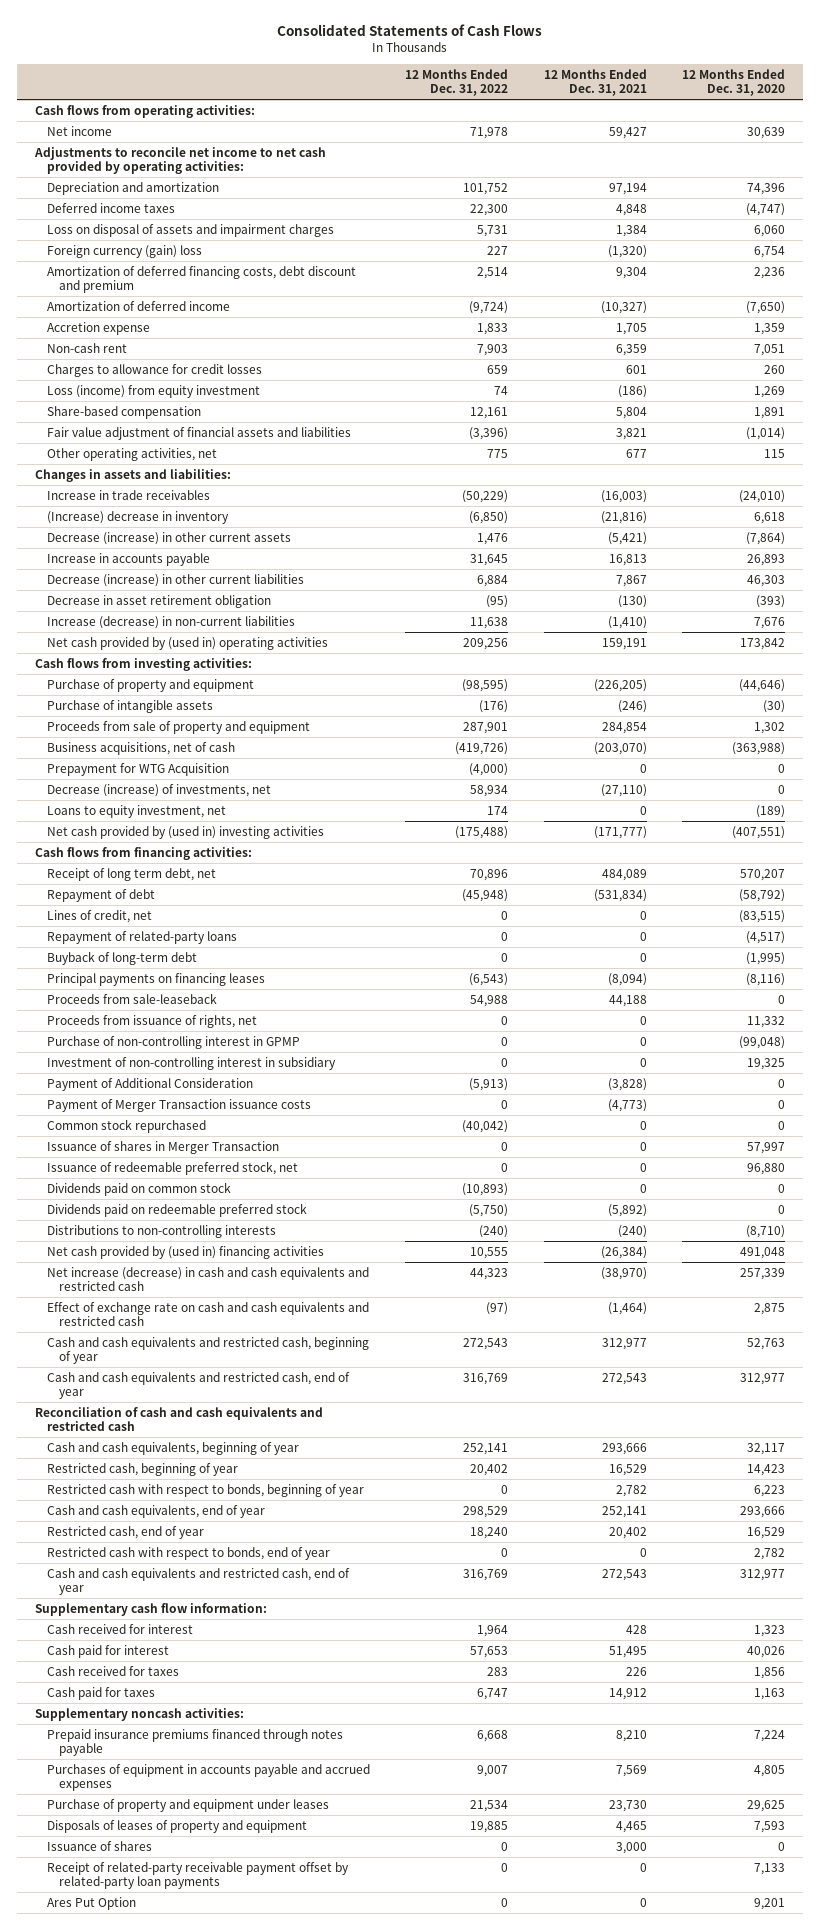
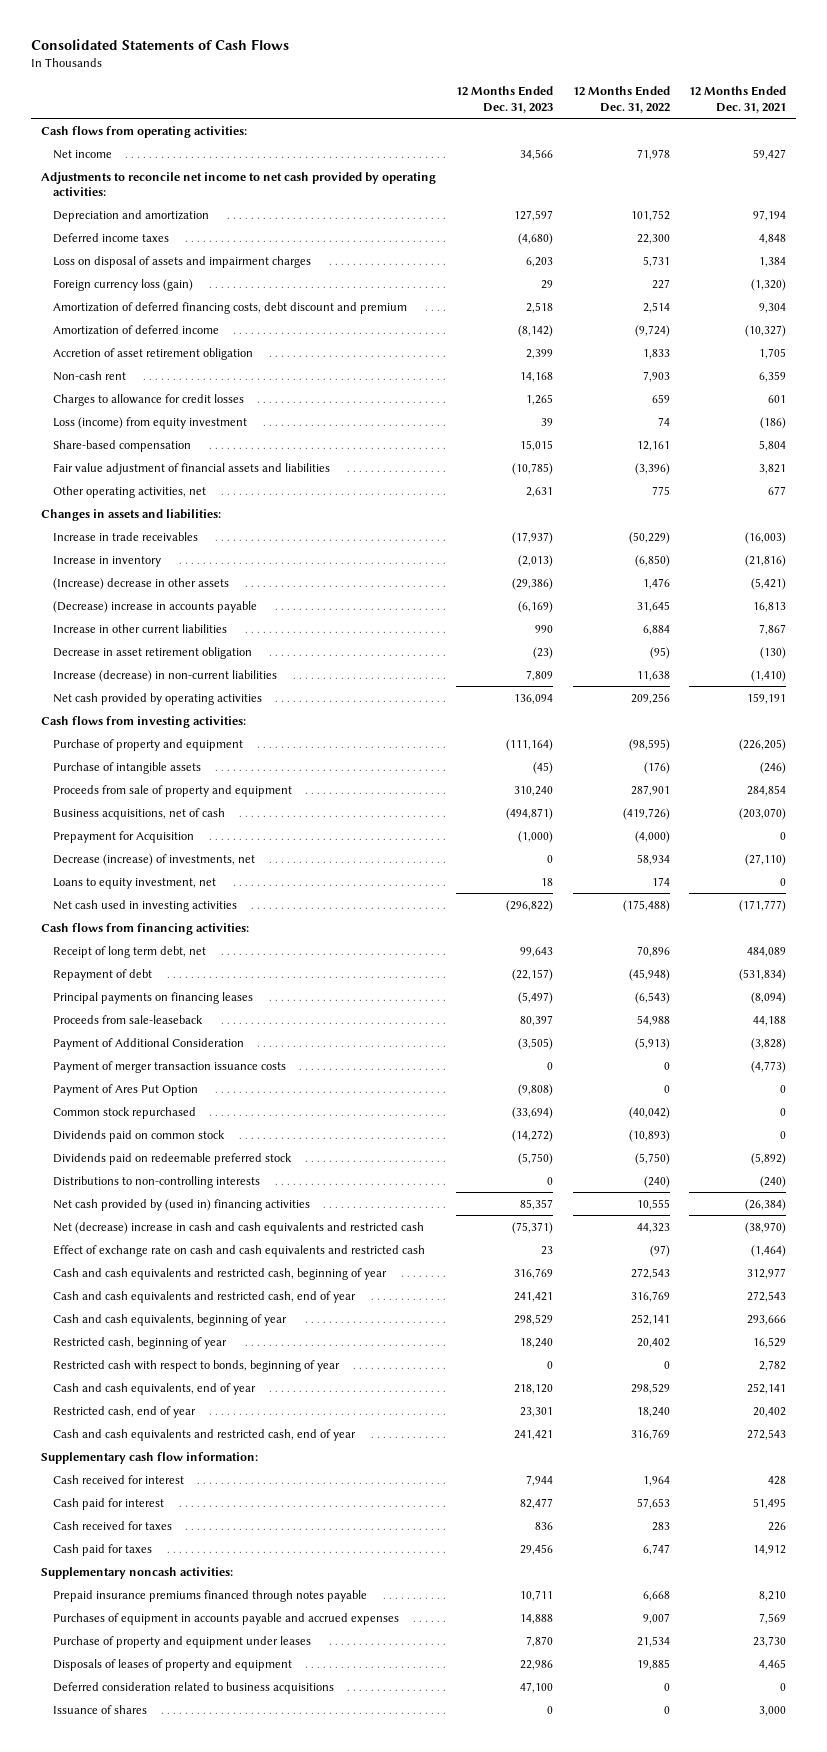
[681,68,785,97] 12 Months Ended Dec. 31, 2020 -> none
none -> [455,86,553,113] 12 Months Ended Dec. 31, 2023
[47,244,203,258] Foreign currency (gain) loss -> [52,278,193,291] Foreign currency loss (gain)
[47,321,151,335] Accretion expense -> [52,347,253,360] Accretion of asset retirement obligation
[47,510,230,524] (Increase) decrease in inventory -> [52,555,161,567] Increase in inventory
[47,531,292,545] Decrease (increase) in other current assets -> [52,577,229,590] (Increase) decrease in other assets
[47,552,211,566] Increase in accounts payable -> [52,600,257,613] (Decrease) increase in accounts payable
[47,573,305,587] Decrease (increase) in other current liabilities -> [52,623,227,633] Increase in other current liabilities
[47,636,329,650] Net cash provided by (used in) operating activities -> [52,692,262,705] Net cash provided by operating activities
[47,762,230,776] Prepayment for WTG Acquisition -> [52,830,194,843] Prepayment for Acquisition
[47,825,325,839] Net cash provided by (used in) investing activities -> [52,899,237,912] Net cash used in investing activities
[47,909,153,923] Lines of credit, net -> none
[47,930,238,944] Repayment of related-party loans -> none
[47,950,198,965] Buyback of long-term debt -> none
[47,1014,258,1028] Proceeds from issuance of rights, net -> none
[47,1035,301,1049] Purchase of non-controlling interest in GPMP -> none
[47,1056,337,1070] Investment of non-controlling interest in subsidiary -> none
[47,1098,312,1112] Payment of Merger Transaction issuance costs -> [52,1060,286,1073] Payment of merger transaction issuance costs
none -> [52,1083,198,1096] Payment of Ares Put Option
[47,1140,280,1154] Issuance of shares in Merger Transaction -> none
[47,1160,299,1175] Issuance of redeemable preferred stock, net -> none
[47,1266,370,1292] Net increase (decrease) in cash and cash equivalents and restricted cash -> [52,1221,424,1234] Net (decrease) increase in cash and cash equivalents and restricted cash
[35,1406,324,1432] Reconciliation of cash and cash equivalents and restricted cash -> none
[47,1546,331,1560] Restricted cash with respect to bonds, end of year -> none
none -> [52,1681,334,1694] Deferred consideration related to business acquisitions
[47,1861,350,1890] Receipt of related-party receivable payment offset by related-party loan payments -> none
[47,1896,137,1910] Ares Put Option -> none

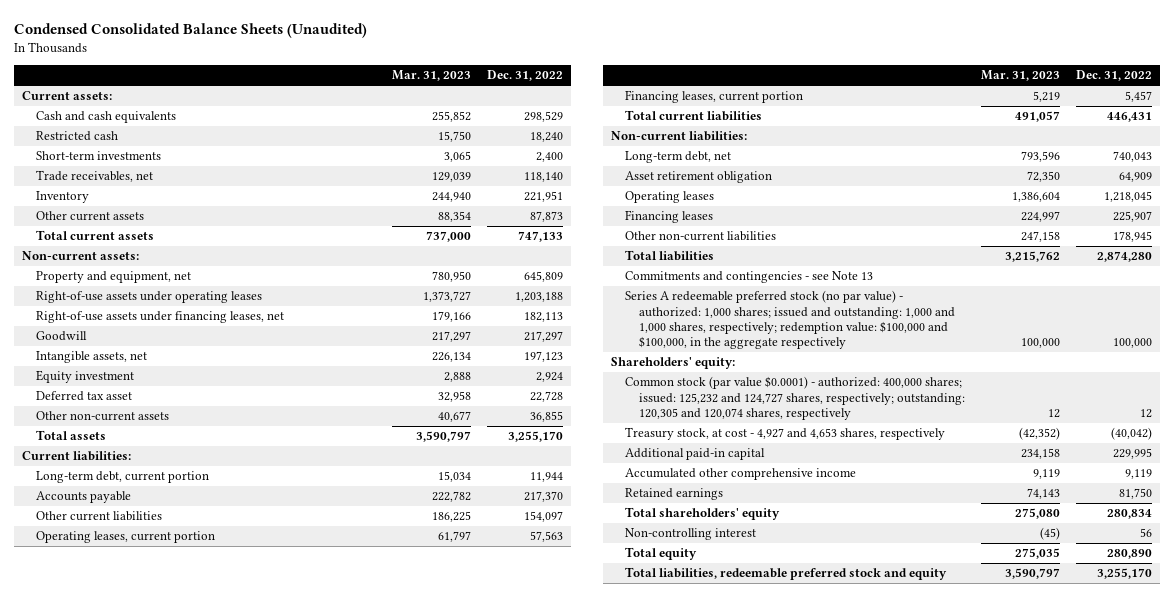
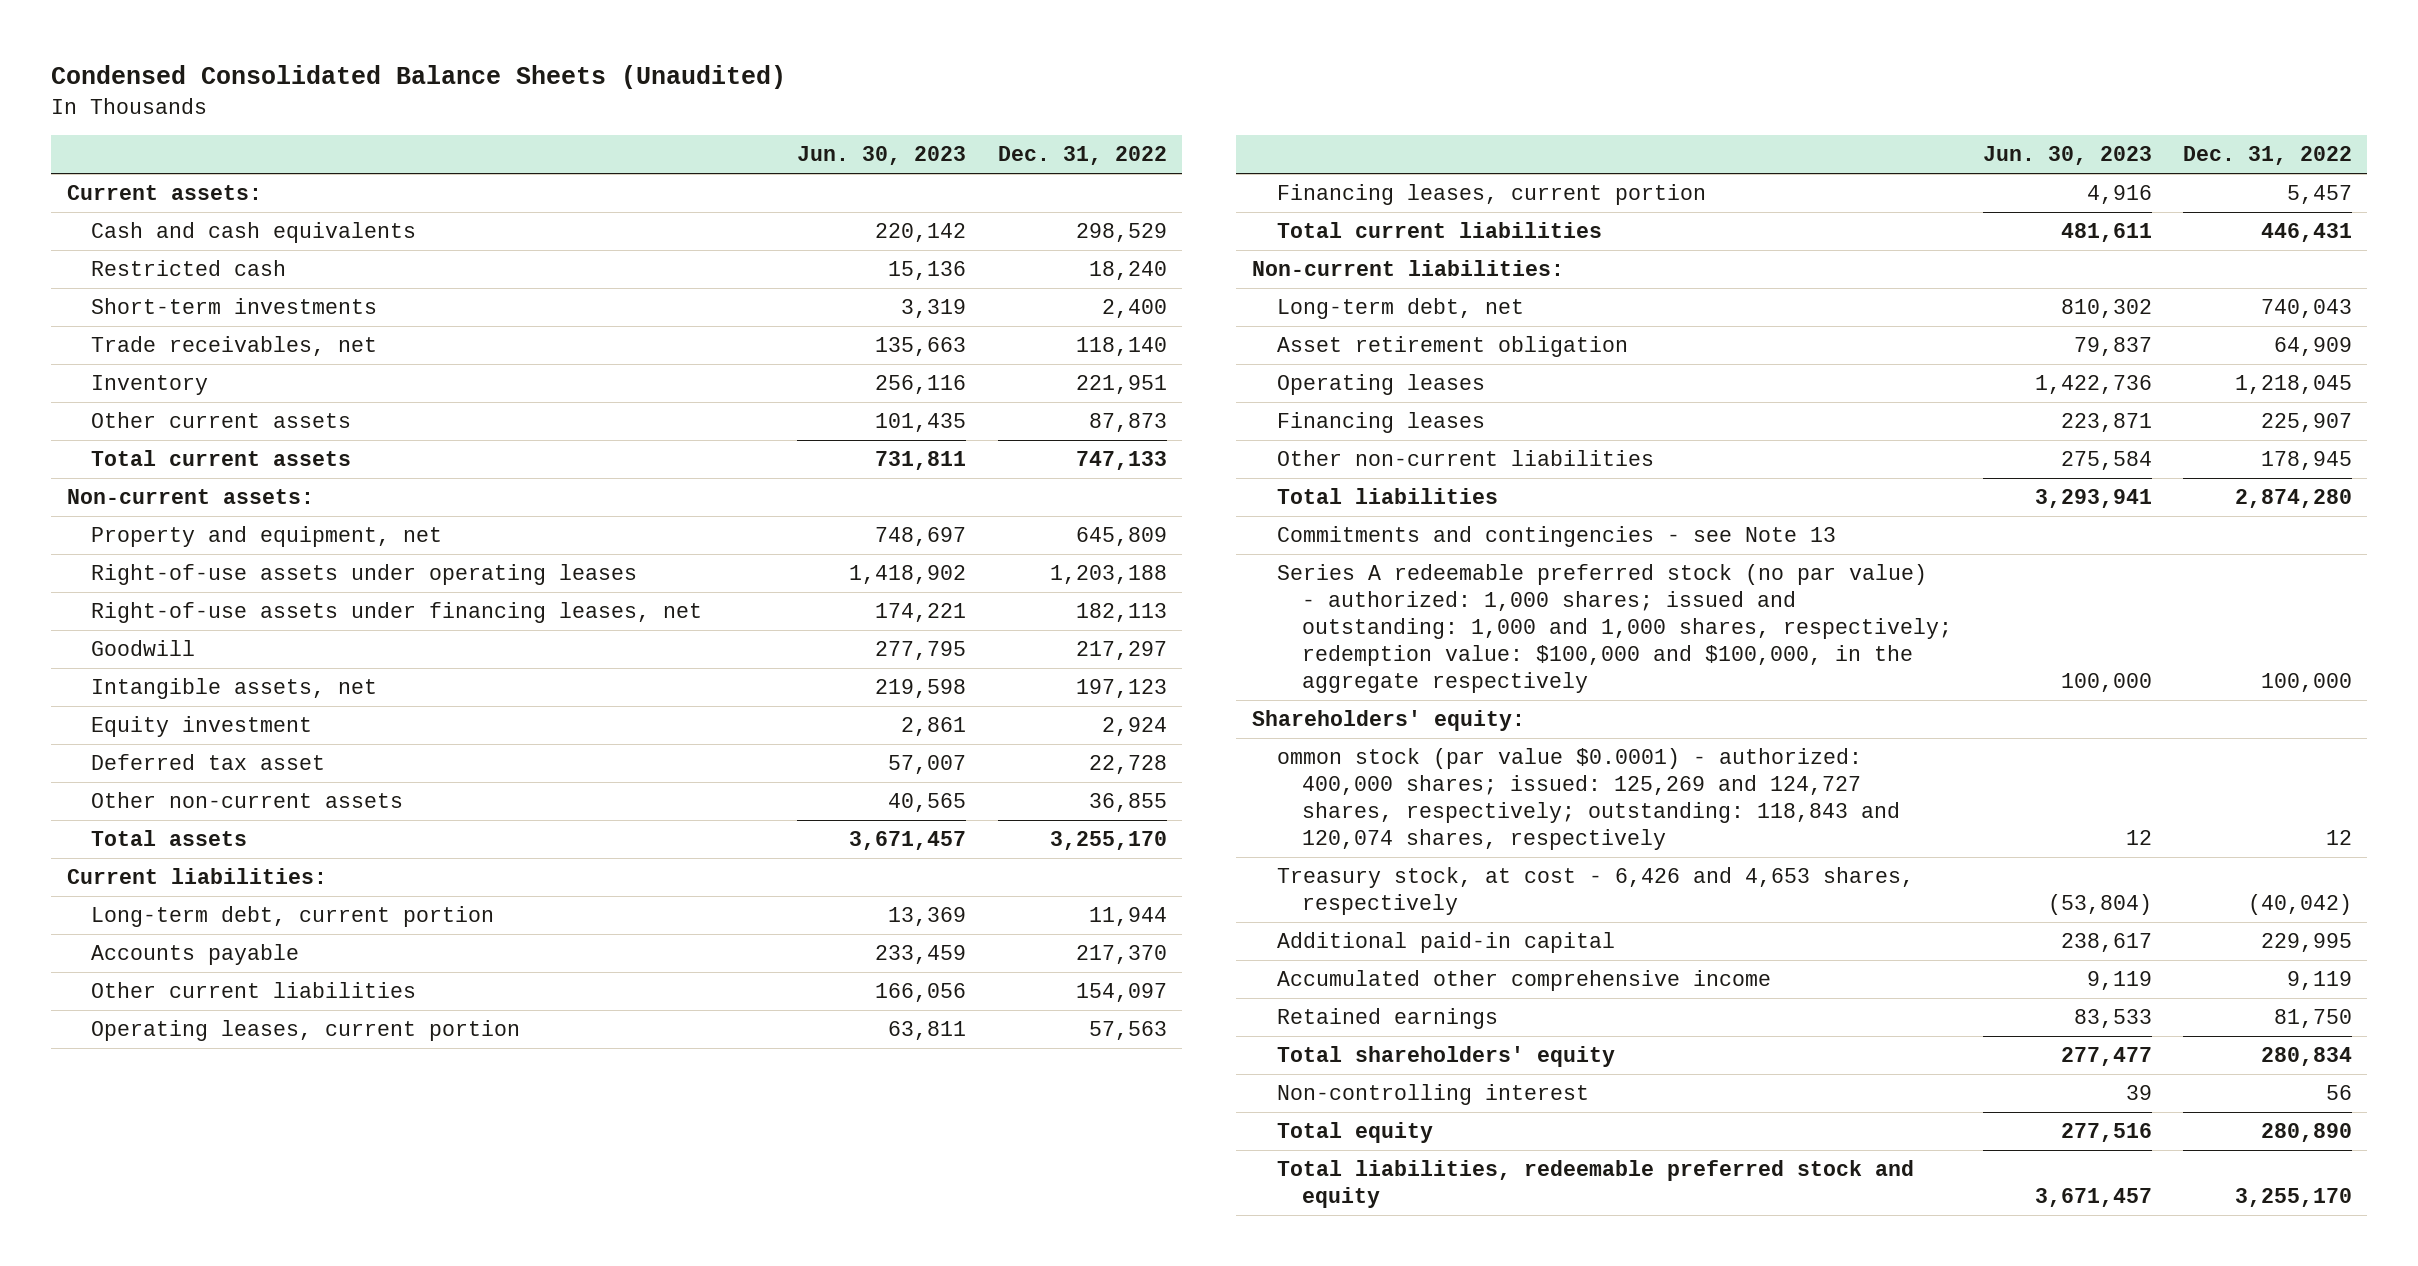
[392,70,472,82] Mar. 31, 2023 -> none
none -> [797,146,967,166] Jun. 30, 2023
[625,376,966,420] Common stock (par value $0.0001) - authorized: 400,000 shares; issued: 125,232 and 124,727 shares, respectively; outstanding: 120,305 and 120,074 shares, respectively -> [1276,748,1900,850] ommon stock (par value $0.0001) - authorized: 400,000 shares; issued: 125,269 and 124,727 shares, respectively; outstanding: 118,843 and 120,074 shares, respectively
[625,427,946,441] Treasury stock, at cost - 4,927 and 4,653 shares, respectively -> [1276,867,1914,916] Treasury stock, at cost - 6,426 and 4,653 shares, respectively

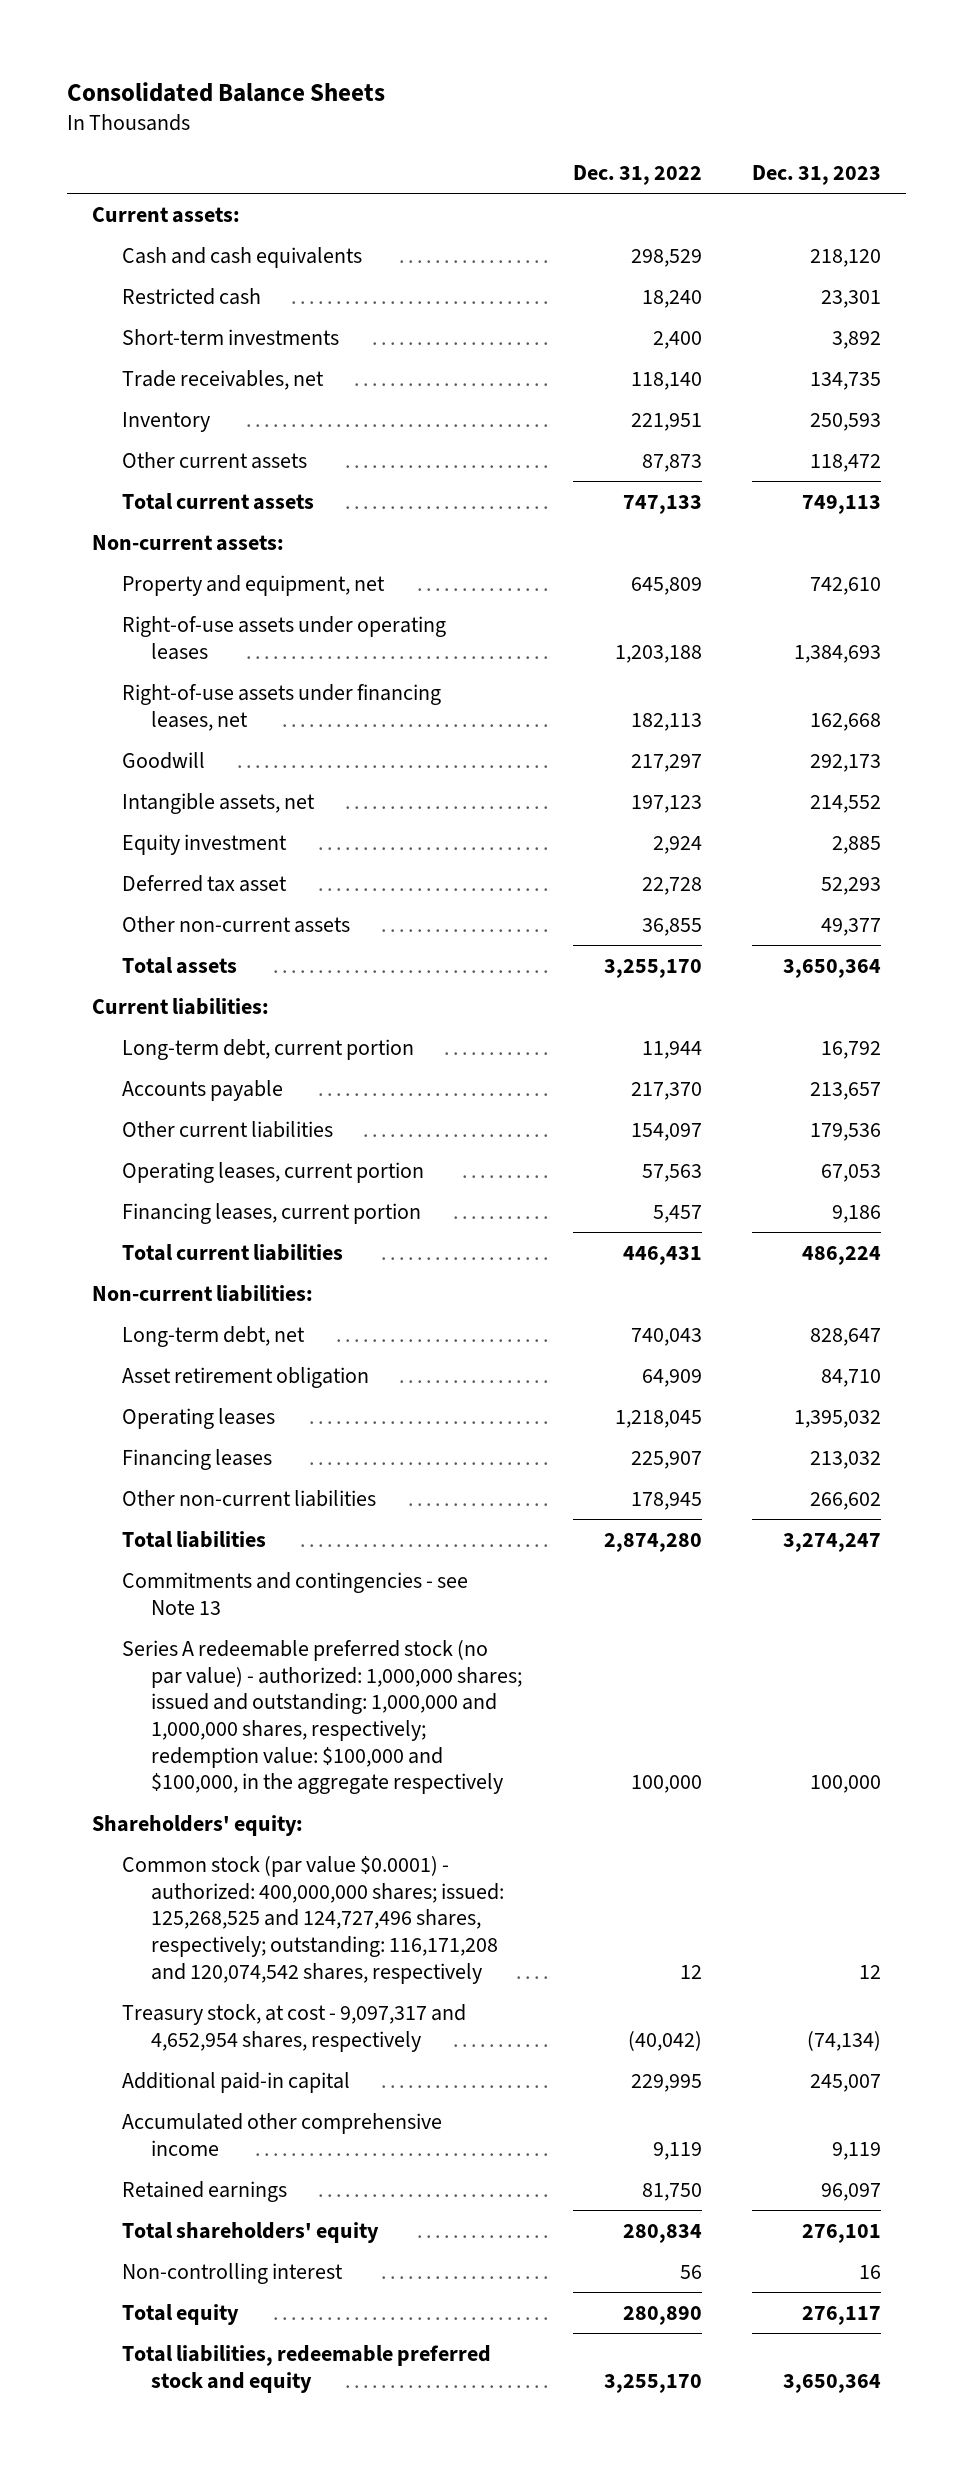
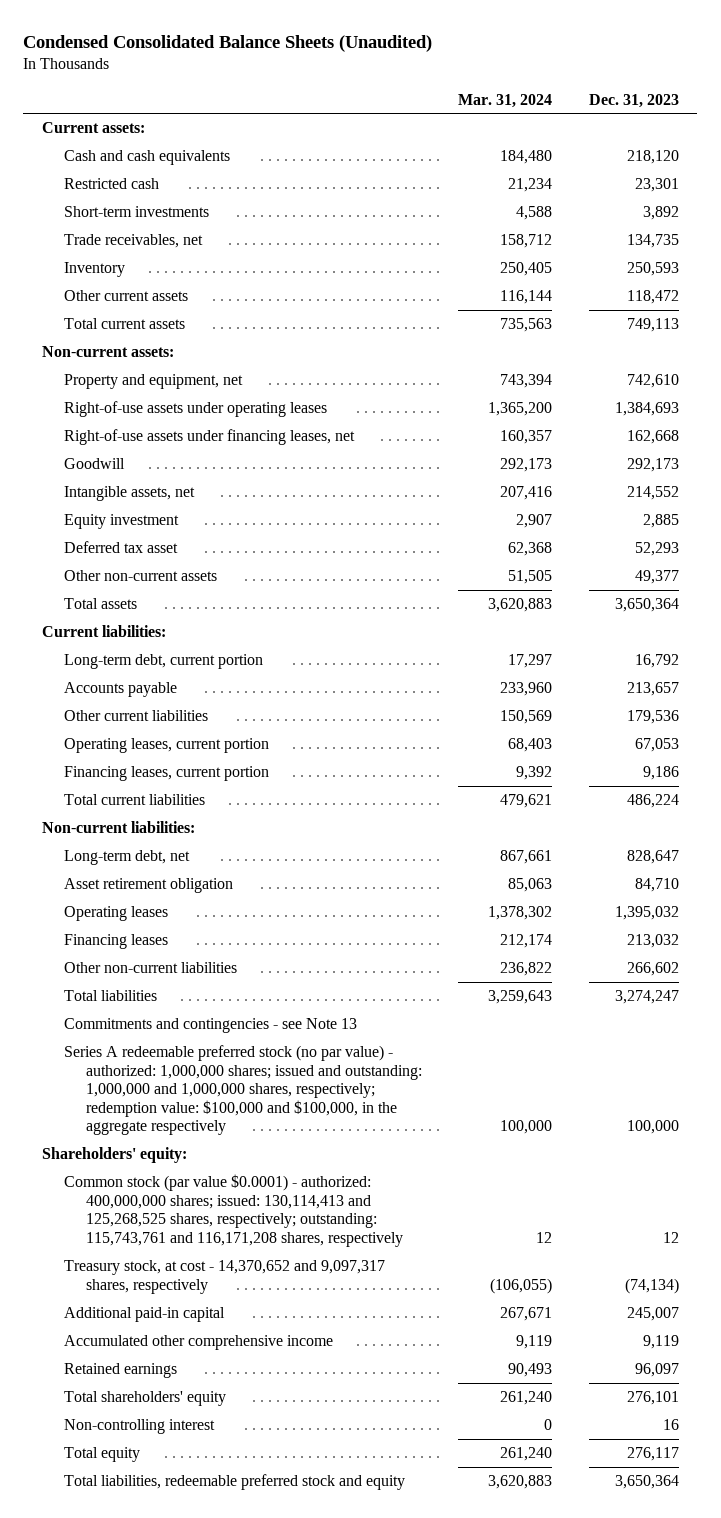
[66,81,385,102] Consolidated Balance Sheets -> [23,35,433,53] Condensed Consolidated Balance Sheets (Unaudited)
[572,164,702,185] Dec. 31, 2022 -> none
none -> [458,93,553,108] Mar. 31, 2024
[121,1855,505,1984] Common stock (par value $0.0001) - authorized: 400,000,000 shares; issued: 125,268,525 and 124,727,496 shares, respectively; outstanding: 116,171,208 and 120,074,542 shares, respectively -> [63,1174,403,1247] Common stock (par value $0.0001) - authorized: 400,000,000 shares; issued: 130,114,413 and 125,268,525 shares, respectively; outstanding: 115,743,761 and 116,171,208 shares, respectively
[121,2003,466,2052] Treasury stock, at cost - 9,097,317 and 4,652,954 shares, respectively -> [63,1260,385,1294] Treasury stock, at cost - 14,370,652 and 9,097,317 shares, respectively

